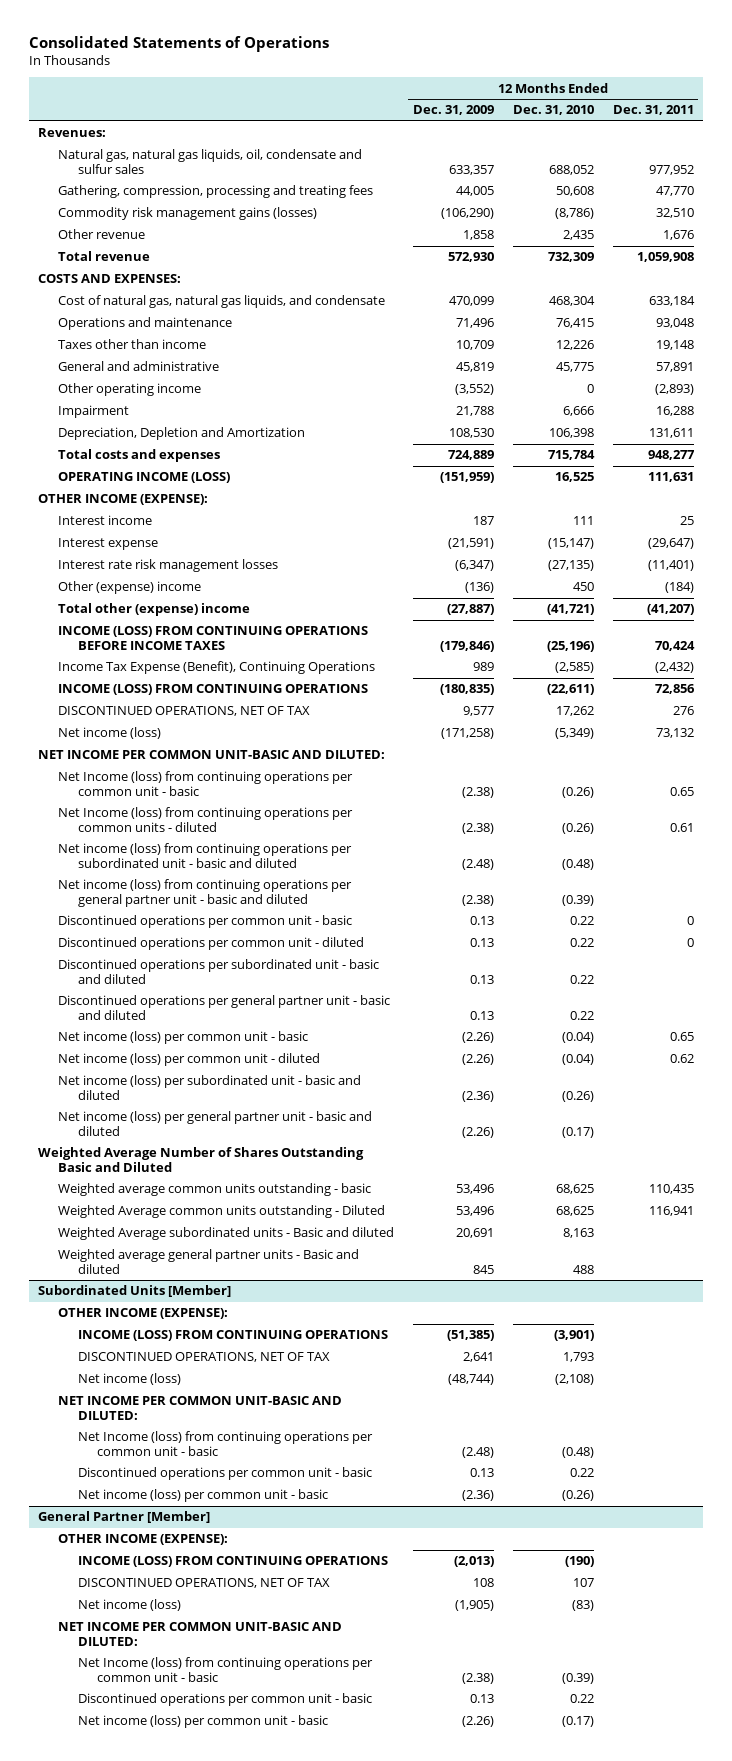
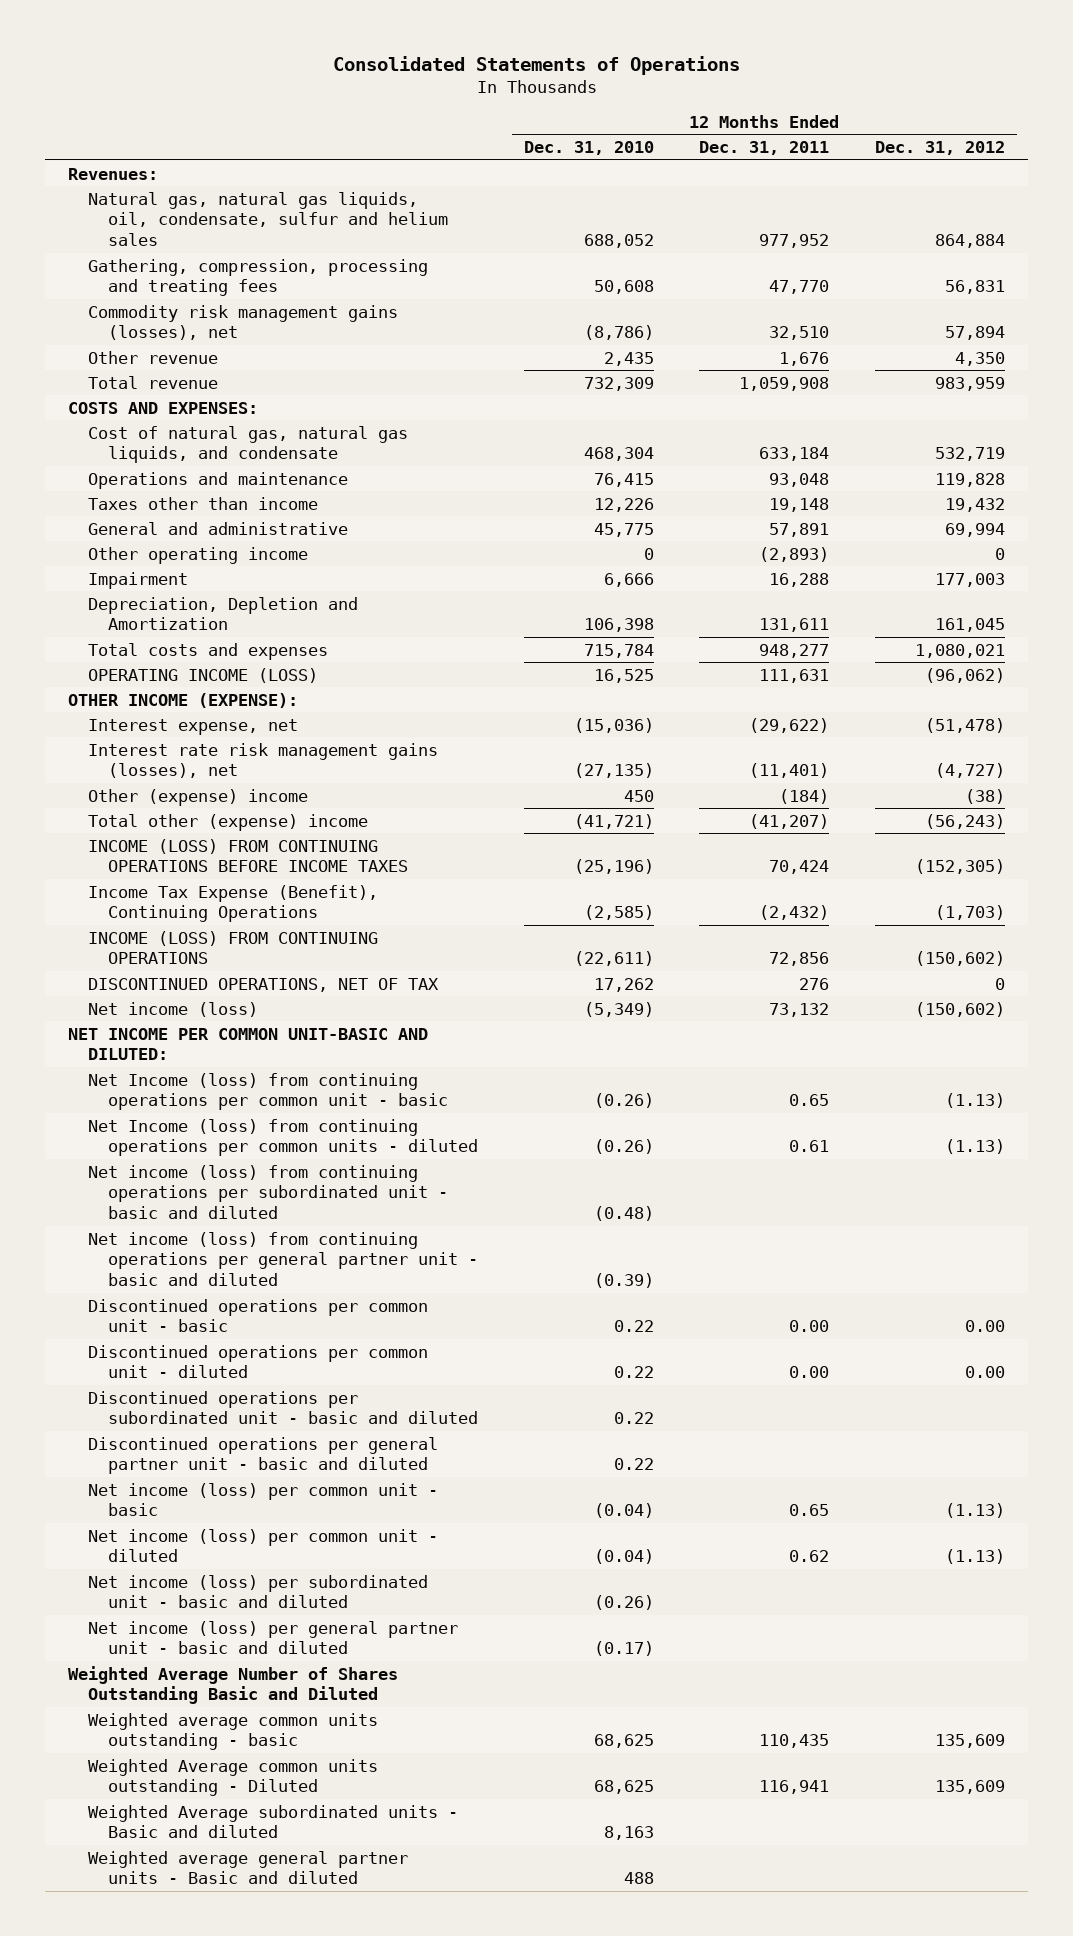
[412,105,494,116] Dec. 31, 2009 -> none
none -> [875,141,1006,156] Dec. 31, 2012
[57,149,362,174] Natural gas, natural gas liquids, oil, condensate and sulfur sales -> [88,191,448,247] Natural gas, natural gas liquids, oil, condensate, sulfur and helium sales
[57,207,317,221] Commodity risk management gains (losses) -> [88,304,399,341] Commodity risk management gains (losses), net
[57,515,152,526] Interest income -> none
[57,538,158,551] Interest expense -> [88,718,299,735] Interest expense, net
[547,538,594,550] (15,147) -> [573,717,654,733] (15,036)
[647,538,694,550] (29,647) -> [749,717,830,733] (29,622)
[57,559,278,573] Interest rate risk management losses -> [88,742,439,779] Interest rate risk management gains (losses), net
[686,916,694,926] 0 -> [789,1320,830,1333] 0.00
[686,938,694,948] 0 -> [789,1366,830,1379] 0.00
[38,1285,232,1298] Subordinated Units [Member] -> none
[57,1308,228,1320] OTHER INCOME (EXPENSE): -> none
[77,1330,388,1342] INCOME (LOSS) FROM CONTINUING OPERATIONS -> none
[77,1352,330,1363] DISCONTINUED OPERATIONS, NET OF TAX -> none
[77,1373,181,1386] Net income (loss) -> none
[57,1396,342,1420] NET INCOME PER COMMON UNIT-BASIC AND DILUTED: -> none
[77,1431,373,1456] Net Income (loss) from continuing operations per common unit - basic -> none
[77,1467,372,1481] Discontinued operations per common unit - basic -> none
[77,1489,328,1503] Net income (loss) per common unit - basic -> none
[38,1511,211,1524] General Partner [Member] -> none
[57,1534,228,1546] OTHER INCOME (EXPENSE): -> none
[77,1556,388,1568] INCOME (LOSS) FROM CONTINUING OPERATIONS -> none
[77,1578,330,1589] DISCONTINUED OPERATIONS, NET OF TAX -> none
[77,1599,181,1612] Net income (loss) -> none
[57,1622,342,1646] NET INCOME PER COMMON UNIT-BASIC AND DILUTED: -> none
[77,1657,373,1682] Net Income (loss) from continuing operations per common unit - basic -> none
[77,1693,372,1707] Discontinued operations per common unit - basic -> none
[77,1715,328,1729] Net income (loss) per common unit - basic -> none

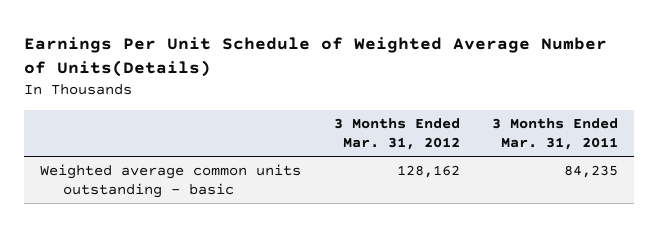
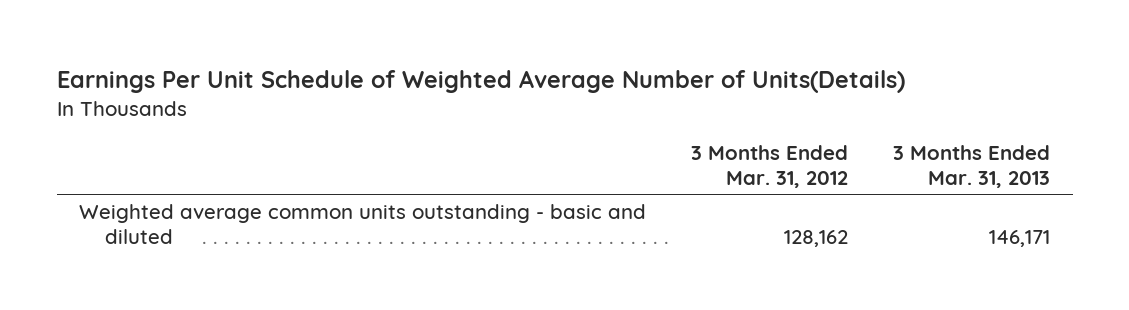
[491,118,618,150] 3 Months Ended Mar. 31, 2011 -> none
none -> [893,144,1051,188] 3 Months Ended Mar. 31, 2013
[40,164,302,199] Weighted average common units outstanding - basic -> [79,203,647,244] Weighted average common units outstanding - basic and diluted

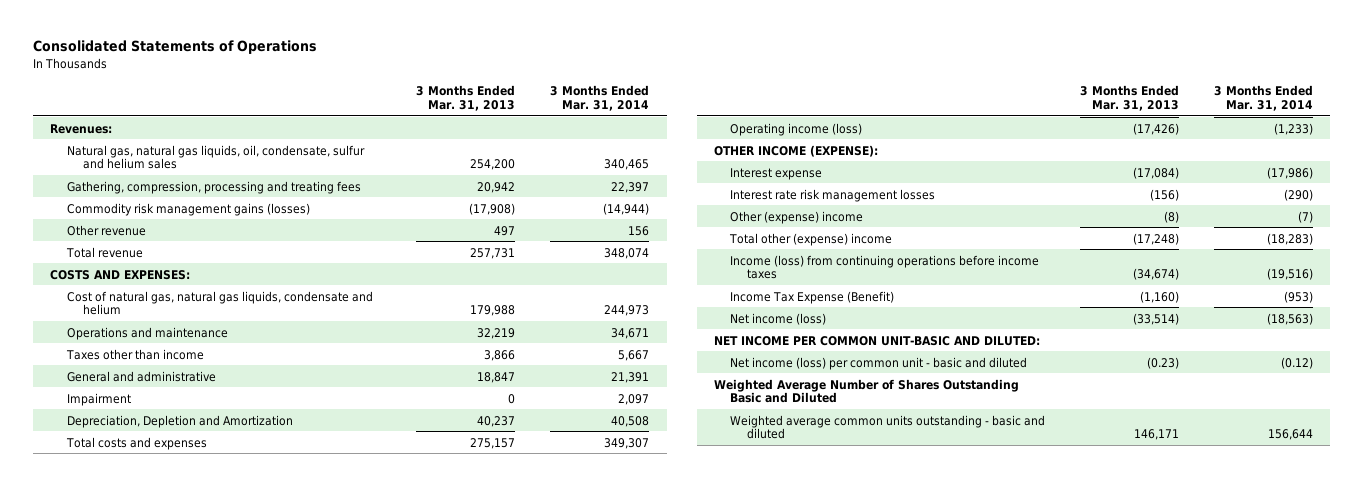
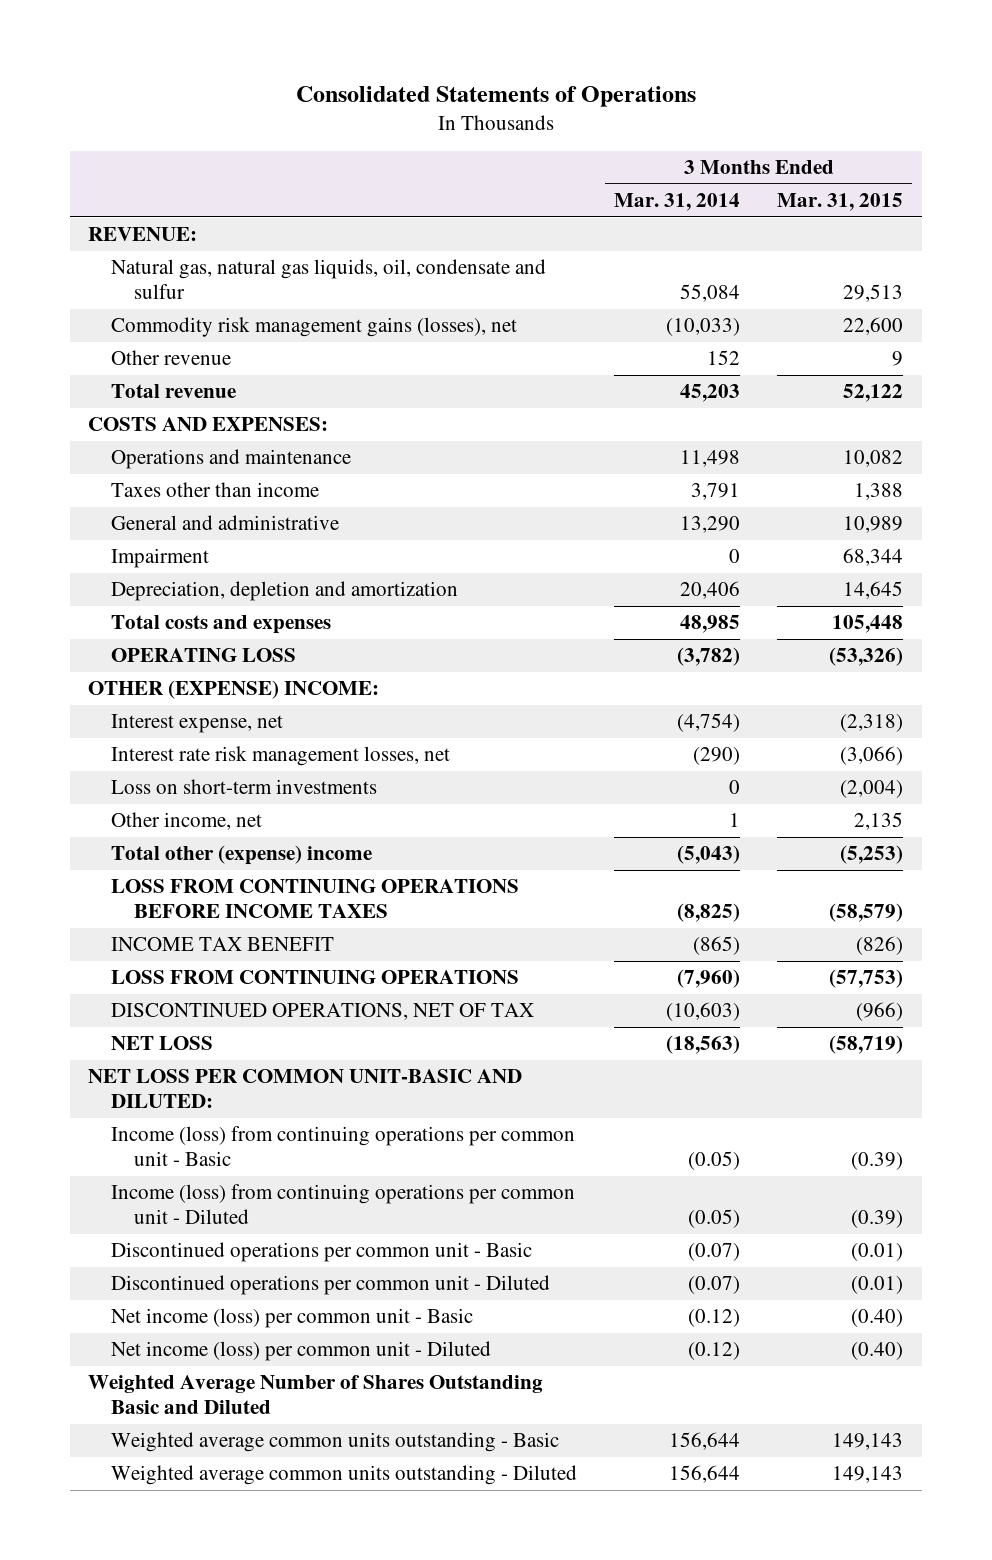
[416,84,516,111] 3 Months Ended Mar. 31, 2013 -> none
none -> [777,193,904,212] Mar. 31, 2015
[66,180,361,194] Gathering, compression, processing and treating fees -> none
[50,123,113,134] Revenues: -> [88,227,198,242] REVENUE:
[66,144,365,170] Natural gas, natural gas liquids, oil, condensate, sulfur and helium sales -> [111,259,547,300] Natural gas, natural gas liquids, oil, condensate and sulfur
[604,159,650,171] 340,465 -> [680,284,741,303] 55,084
[66,202,310,216] Commodity risk management gains (losses) -> [111,317,518,338] Commodity risk management gains (losses), net
[603,202,650,215] (14,944) -> [666,318,741,337] (10,033)
[628,225,650,236] 156 -> [707,350,741,366] 152
[604,247,650,259] 348,074 -> [680,384,741,403] 45,203
[66,290,373,316] Cost of natural gas, natural gas liquids, condensate and helium -> none
[611,327,650,339] 34,671 -> [680,450,741,468] 11,498
[618,349,650,361] 5,667 -> [691,483,741,501] 3,791
[611,371,650,383] 21,391 -> [680,516,741,534] 13,290
[618,393,650,405] 2,097 -> [729,549,741,564] 0
[66,414,293,428] Depreciation, Depletion and Amortization -> [111,581,459,602] Depreciation, depletion and amortization
[611,415,650,427] 40,508 -> [680,581,741,600] 20,406
[604,437,650,449] 349,307 -> [680,615,741,634] 48,985
[730,122,863,136] Operating income (loss) -> [111,648,297,663] OPERATING LOSS
[1273,122,1313,135] (1,233) -> [677,647,741,667] (3,782)
[713,144,878,157] OTHER INCOME (EXPENSE): -> [88,680,380,700] OTHER (EXPENSE) INCOME:
[730,167,823,180] Interest expense -> [111,714,284,734] Interest expense, net
[1266,166,1313,179] (17,986) -> [677,713,741,733] (4,754)
[730,188,936,202] Interest rate risk management losses -> [111,746,451,767] Interest rate risk management losses, net
none -> [111,779,378,795] Loss on short-term investments
[730,210,864,224] Other (expense) income -> [111,812,263,831] Other income, net
[1297,210,1313,223] (7) -> [729,813,741,828] 1
[1266,232,1313,245] (18,283) -> [677,845,741,865] (5,043)
[730,254,1040,280] Income (loss) from continuing operations before income taxes -> [111,879,520,919] LOSS FROM CONTINUING OPERATIONS BEFORE INCOME TAXES
[1266,268,1313,281] (19,516) -> [677,903,741,923] (8,825)
[730,290,895,304] Income Tax Expense (Benefit) -> [111,937,335,952] INCOME TAX BENEFIT
[1283,290,1313,303] (953) -> [693,936,741,956] (865)
none -> [111,970,520,985] LOSS FROM CONTINUING OPERATIONS
none -> [111,1003,535,1021] DISCONTINUED OPERATIONS, NET OF TAX
[730,312,827,325] Net income (loss) -> [111,1036,214,1051] NET LOSS
[713,335,1040,346] NET INCOME PER COMMON UNIT-BASIC AND DILUTED: -> [88,1069,523,1109] NET LOSS PER COMMON UNIT-BASIC AND DILUTED:
none -> [111,1126,576,1167] Income (loss) from continuing operations per common unit - Basic
none -> [111,1184,576,1225] Income (loss) from continuing operations per common unit - Diluted
none -> [111,1242,533,1263] Discontinued operations per common unit - Basic
none -> [111,1275,551,1296] Discontinued operations per common unit - Diluted
[730,356,1028,370] Net income (loss) per common unit - basic and diluted -> [111,1308,474,1329] Net income (loss) per common unit - Basic
none -> [111,1341,492,1362] Net income (loss) per common unit - Diluted
[730,414,1046,440] Weighted average common units outstanding - basic and diluted -> [111,1432,560,1453] Weighted average common units outstanding - Basic
none -> [111,1465,578,1486] Weighted average common units outstanding - Diluted

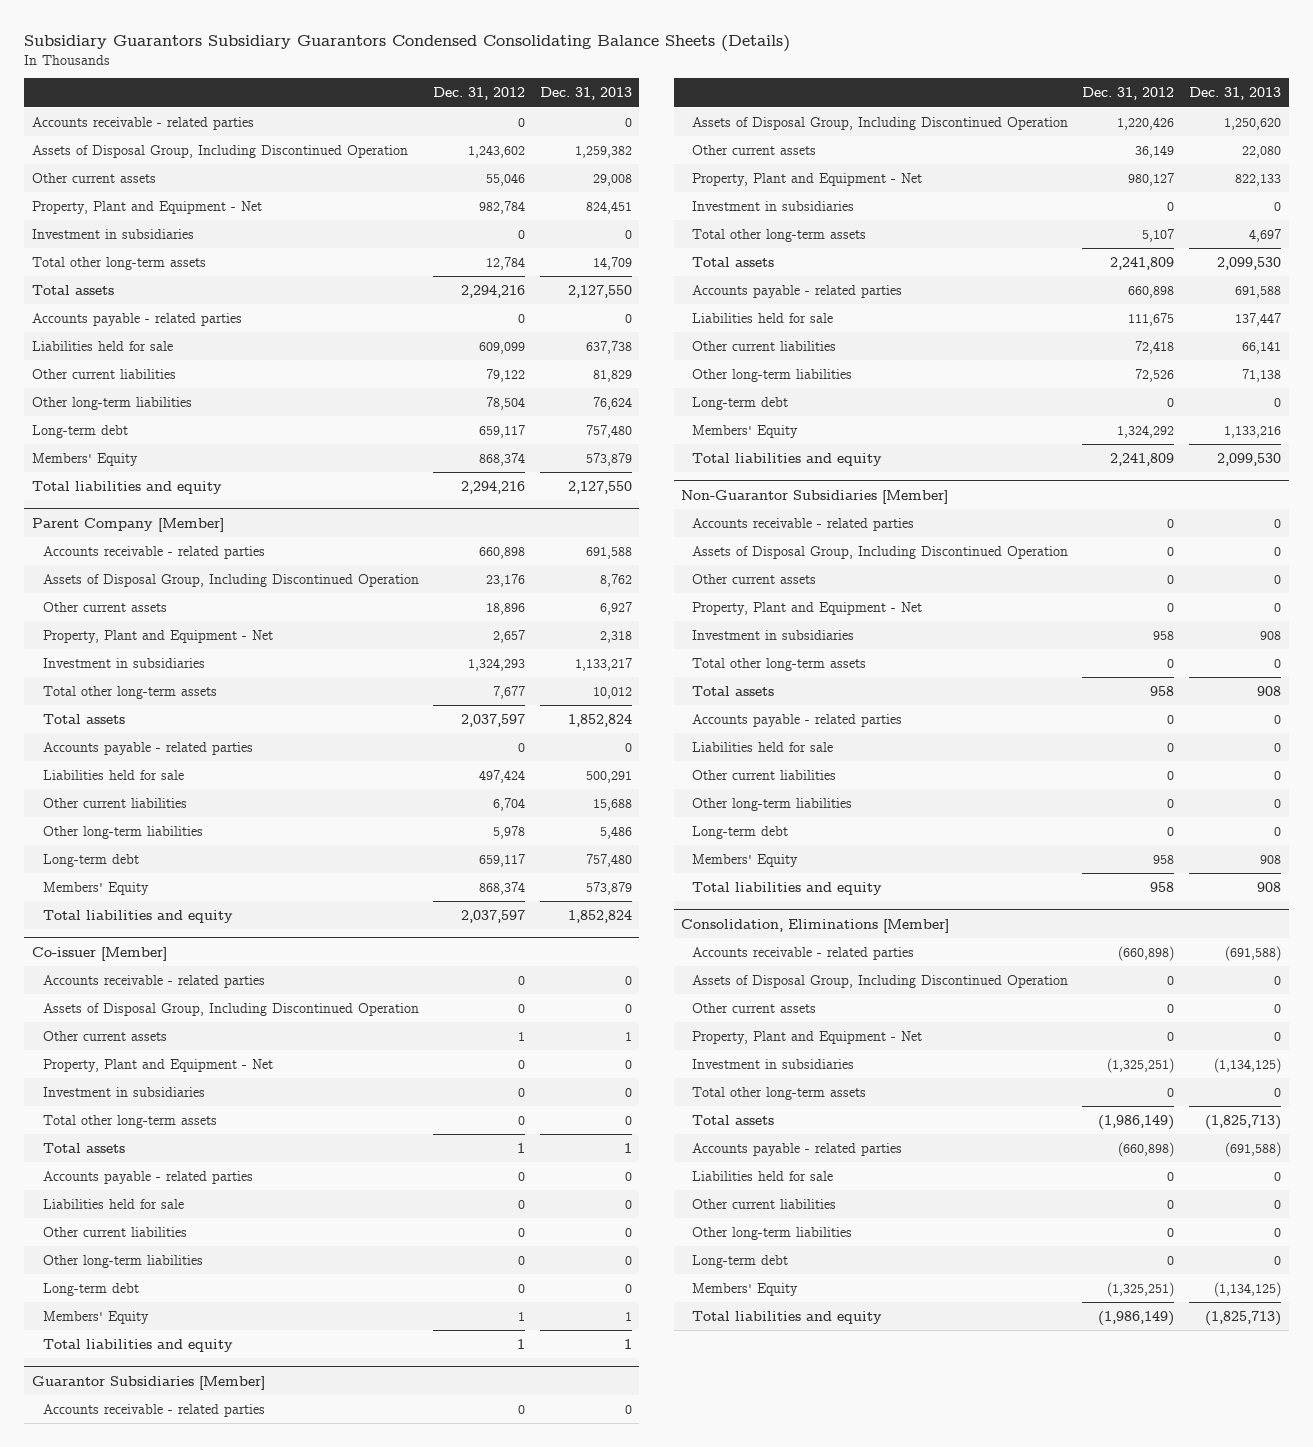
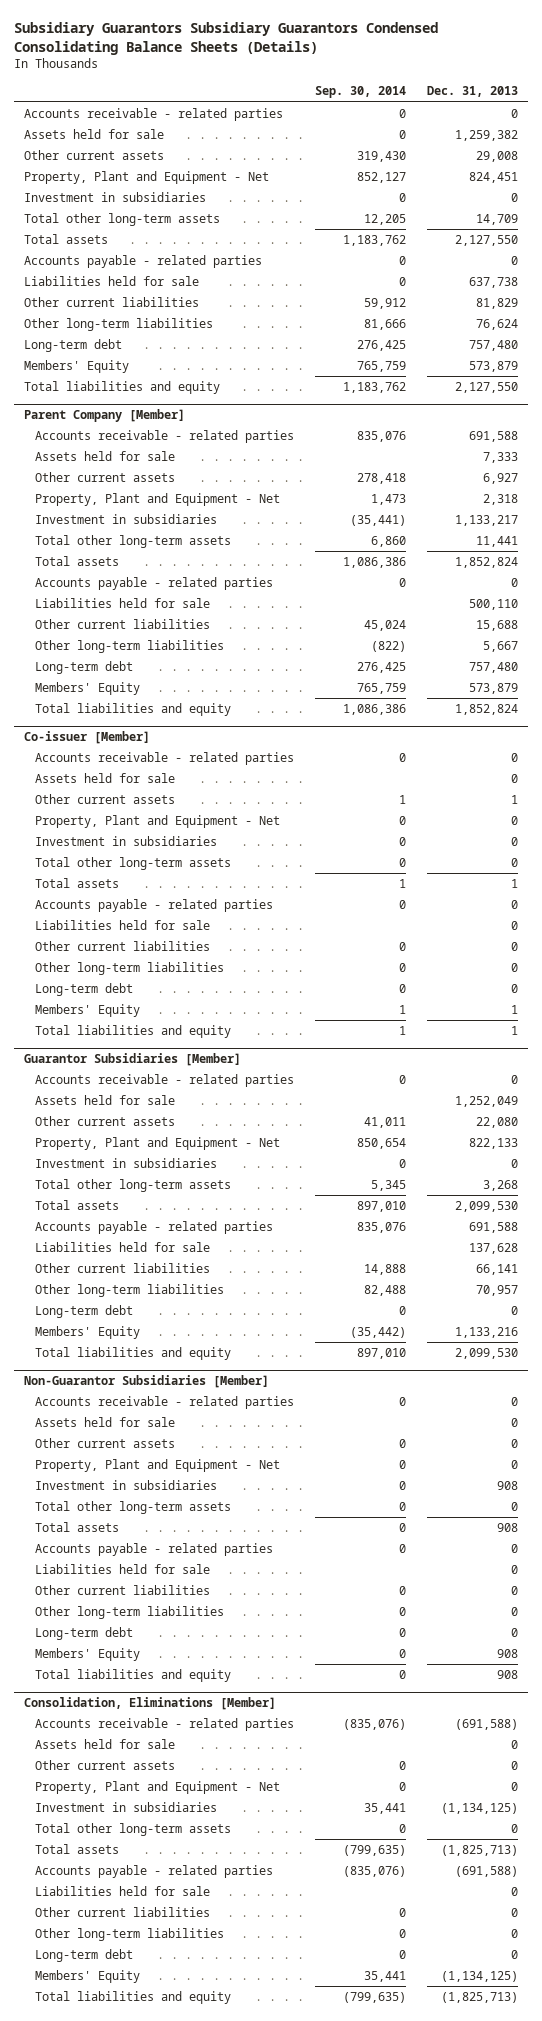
[433,87,526,101] Dec. 31, 2012 -> none
none -> [314,86,406,99] Sep. 30, 2014
[31,144,408,158] Assets of Disposal Group, Including Discontinued Operation -> [24,129,165,140] Assets held for sale
[42,573,419,587] Assets of Disposal Group, Including Discontinued Operation -> none
none -> [34,451,175,462] Assets held for sale
[592,686,632,699] 10,012 -> [475,536,518,548] 11,441
[585,770,632,783] 500,291 -> [468,599,518,611] 500,110
[599,825,632,839] 5,486 -> [482,641,518,653] 5,667
[42,1002,419,1016] Assets of Disposal Group, Including Discontinued Operation -> [34,773,175,784] Assets held for sale
[691,116,1068,130] Assets of Disposal Group, Including Discontinued Operation -> none
none -> [34,1095,175,1106] Assets held for sale
[1249,228,1282,242] 4,697 -> [482,1180,518,1192] 3,268
[1235,312,1282,326] 137,447 -> [468,1243,518,1255] 137,628
[1242,368,1282,382] 71,138 -> [475,1285,518,1297] 70,957
[691,545,1068,559] Assets of Disposal Group, Including Discontinued Operation -> [34,1417,175,1428] Assets held for sale
[691,974,1068,988] Assets of Disposal Group, Including Discontinued Operation -> [34,1739,175,1750] Assets held for sale

